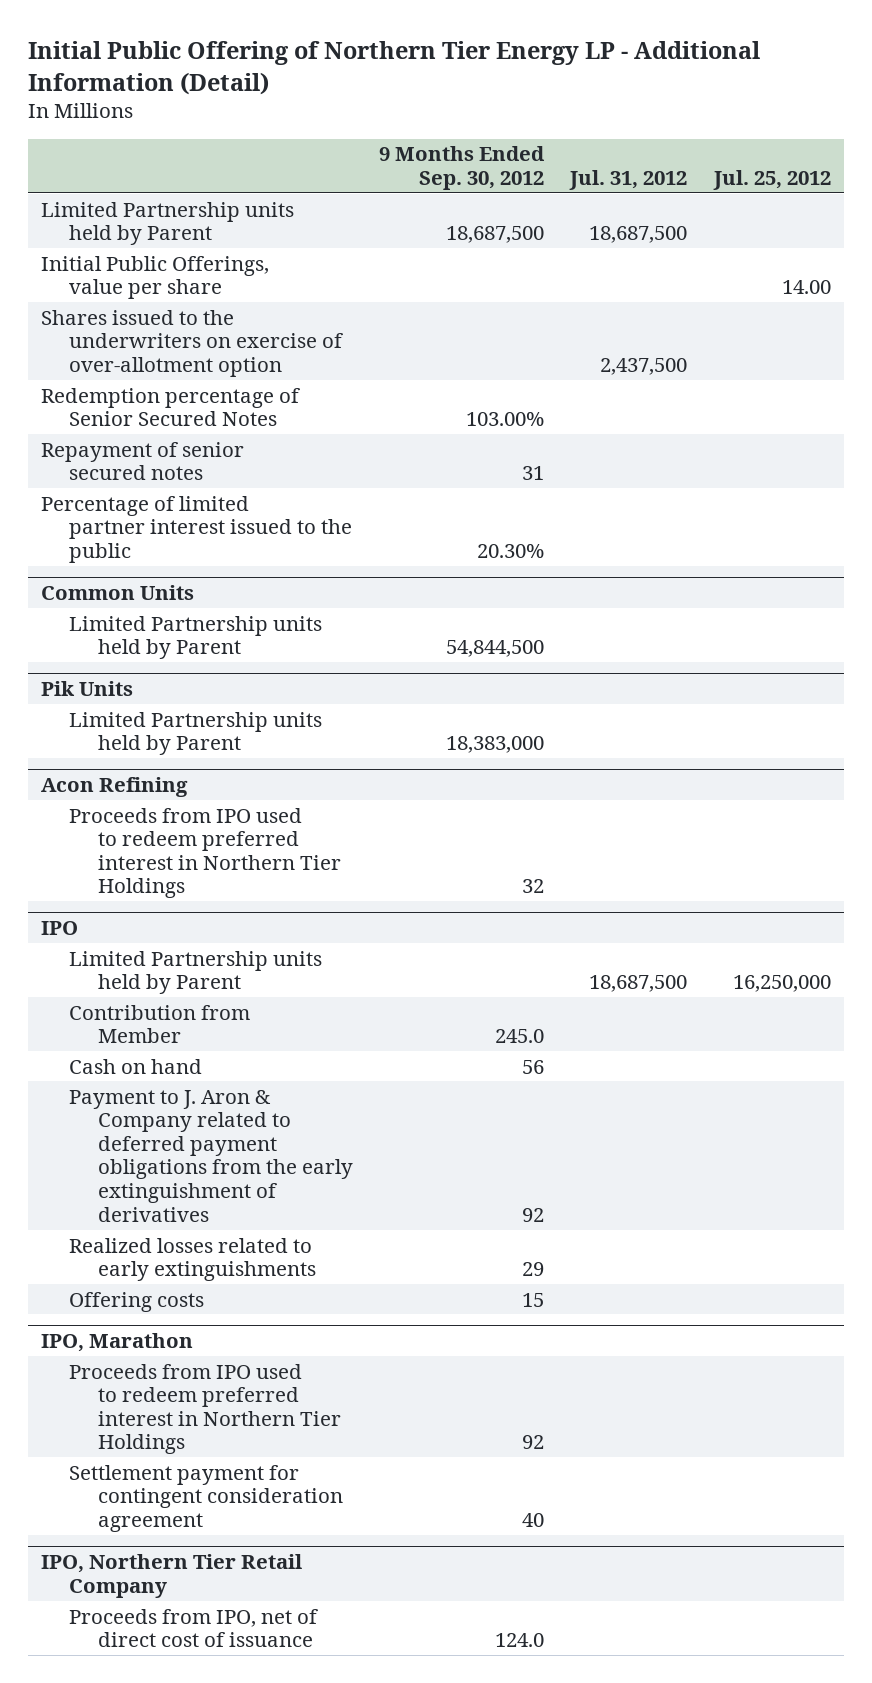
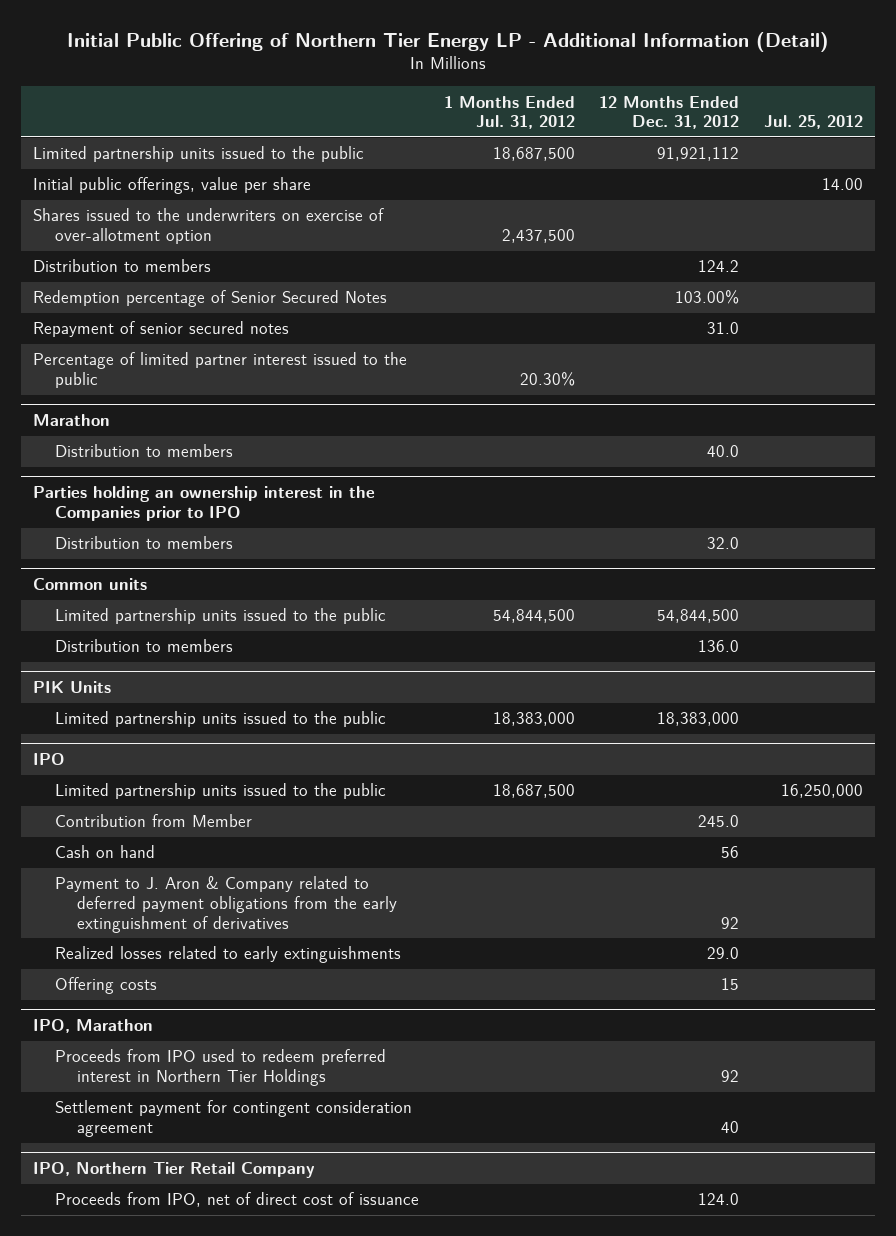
[379,146,546,190] 9 Months Ended Sep. 30, 2012 -> none
[569,169,688,190] Jul. 31, 2012 -> none
none -> [443,95,575,130] 1 Months Ended Jul. 31, 2012
none -> [599,95,740,130] 12 Months Ended Dec. 31, 2012
[40,201,294,246] Limited Partnership units held by Parent -> [32,146,364,163] Limited partnership units issued to the public
[40,255,269,300] Initial Public Offerings, value per share -> [32,177,311,195] Initial public offerings, value per share
none -> [32,259,211,273] Distribution to members
[40,777,188,798] Acon Refining -> none
[69,807,341,899] Proceeds from IPO used to redeem preferred interest in Northern Tier Holdings -> none
none -> [32,414,110,427] Marathon
none -> [54,444,233,458] Distribution to members
none -> [32,486,375,521] Parties holding an ownership interest in the Companies prior to IPO
none -> [54,536,233,550] Distribution to members
[40,585,194,601] Common Units -> [32,578,147,591] Common units
[69,615,323,660] Limited Partnership units held by Parent -> [54,608,386,625] Limited partnership units issued to the public
none -> [54,639,233,653] Distribution to members
[40,681,133,697] Pik Units -> [32,681,111,694] PIK Units
[69,711,323,756] Limited Partnership units held by Parent -> [54,711,386,728] Limited partnership units issued to the public
[69,950,323,995] Limited Partnership units held by Parent -> [54,783,386,800] Limited partnership units issued to the public

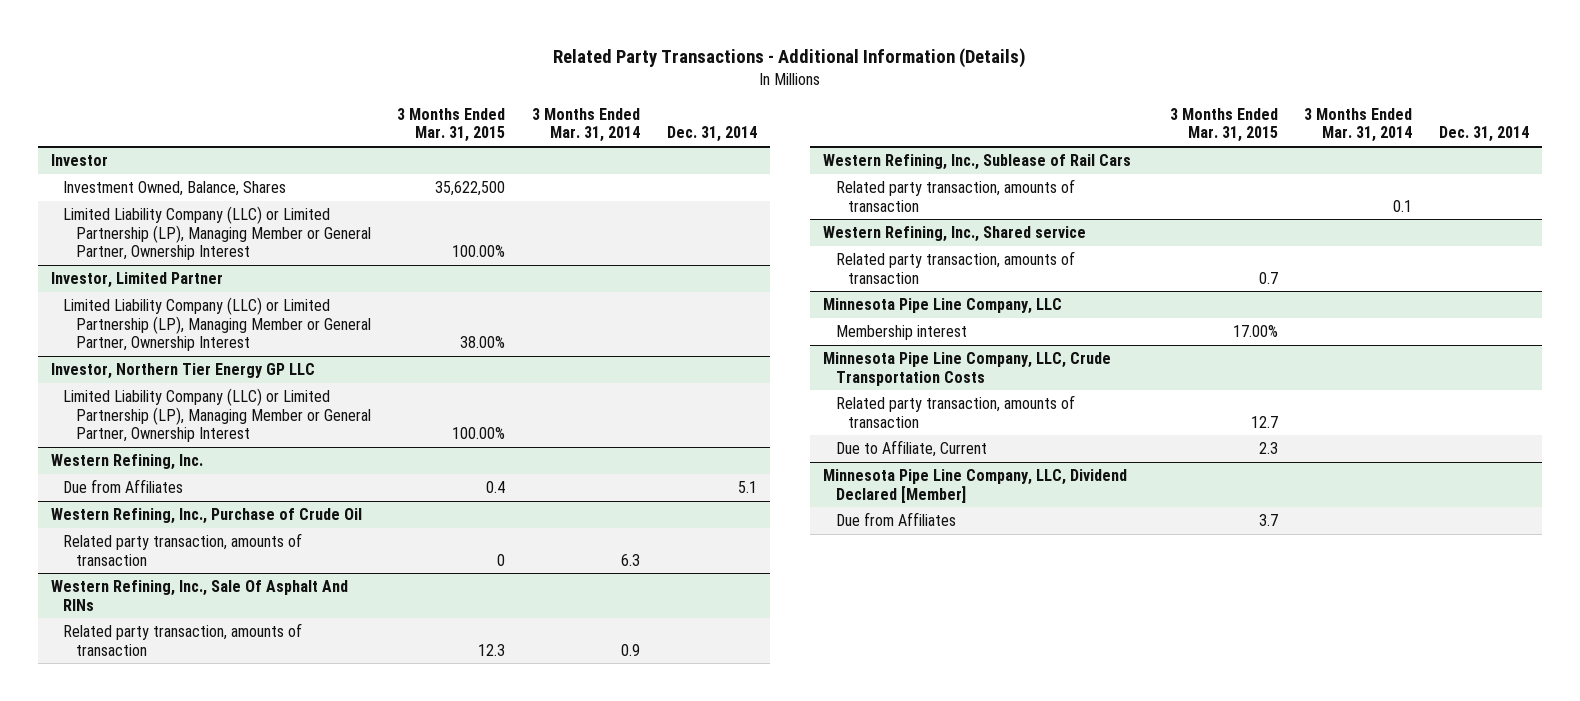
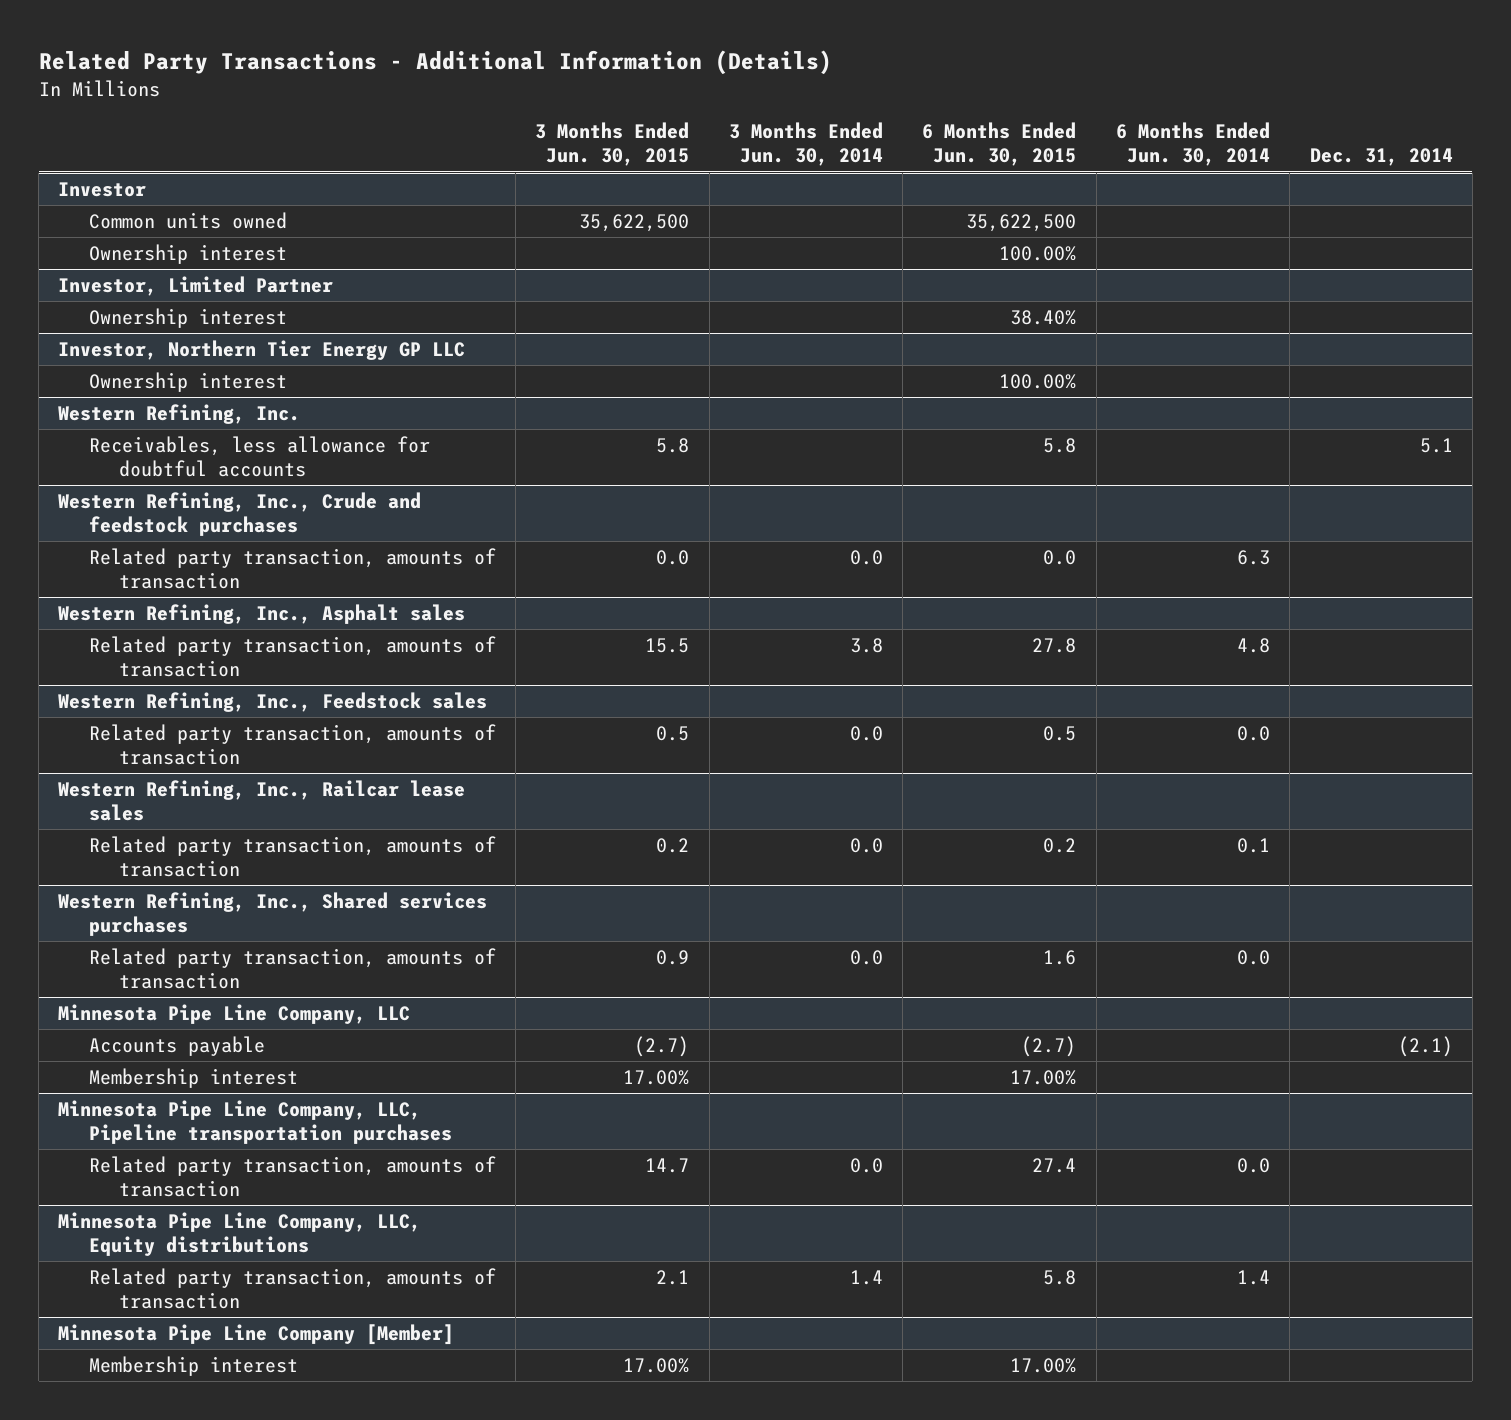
[397,107,506,143] 3 Months Ended Mar. 31, 2015 -> none
[531,107,640,143] 3 Months Ended Mar. 31, 2014 -> none
none -> [535,122,690,167] 3 Months Ended Jun. 30, 2015
none -> [728,122,883,167] 3 Months Ended Jun. 30, 2014
none -> [922,122,1077,167] 6 Months Ended Jun. 30, 2015
none -> [1116,122,1271,167] 6 Months Ended Jun. 30, 2014
[63,181,287,197] Investment Owned, Balance, Shares -> [88,212,287,230] Common units owned
[63,206,371,261] Limited Liability Company (LLC) or Limited Partnership (LP), Managing Member or General Partner, Ownership Interest -> [88,244,287,265] Ownership interest
[63,297,371,352] Limited Liability Company (LLC) or Limited Partnership (LP), Managing Member or General Partner, Ownership Interest -> [88,308,287,329] Ownership interest
[63,388,371,443] Limited Liability Company (LLC) or Limited Partnership (LP), Managing Member or General Partner, Ownership Interest -> [88,372,287,393] Ownership interest
[51,508,363,525] Western Refining, Inc., Purchase of Crude Oil -> none
[63,533,303,566] Related party transaction, amounts of transaction -> none
[51,580,349,611] Western Refining, Inc., Sale Of Asphalt And RINs -> none
[63,623,303,656] Related party transaction, amounts of transaction -> none
[823,154,1132,171] Western Refining, Inc., Sublease of Rail Cars -> none
[835,179,1075,212] Related party transaction, amounts of transaction -> none
[63,479,184,494] Due from Affiliates -> [88,436,430,478] Receivables, less allowance for doubtful accounts
none -> [58,492,422,537] Western Refining, Inc., Crude and feedstock purchases
none -> [88,548,496,590] Related party transaction, amounts of transaction
none -> [58,604,466,625] Western Refining, Inc., Asphalt sales
none -> [88,636,496,678] Related party transaction, amounts of transaction
none -> [58,692,488,713] Western Refining, Inc., Feedstock sales
none -> [88,724,496,766] Related party transaction, amounts of transaction
none -> [58,780,466,822] Western Refining, Inc., Railcar lease sales
none -> [88,836,496,878] Related party transaction, amounts of transaction
[823,226,1087,243] Western Refining, Inc., Shared service -> [58,892,488,937] Western Refining, Inc., Shared services purchases
none -> [88,1036,265,1057] Accounts payable
[823,352,1112,386] Minnesota Pipe Line Company, LLC, Crude Transportation Costs -> [58,1100,452,1145] Minnesota Pipe Line Company, LLC, Pipeline transportation purchases
[835,440,987,458] Due to Affiliate, Current -> none
[835,512,956,527] Due from Affiliates -> none
none -> [58,1212,422,1257] Minnesota Pipe Line Company, LLC, Equity distributions
none -> [88,1268,496,1310] Related party transaction, amounts of transaction
[823,469,1128,503] Minnesota Pipe Line Company, LLC, Dividend Declared [Member] -> [58,1324,455,1346] Minnesota Pipe Line Company [Member]
none -> [88,1356,298,1377] Membership interest

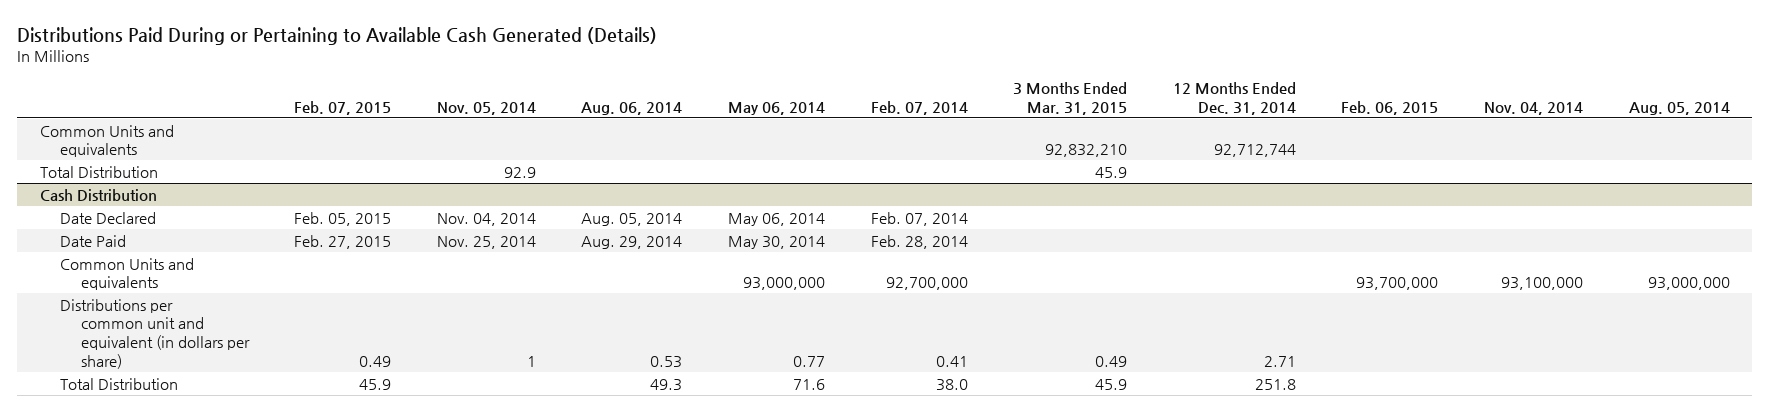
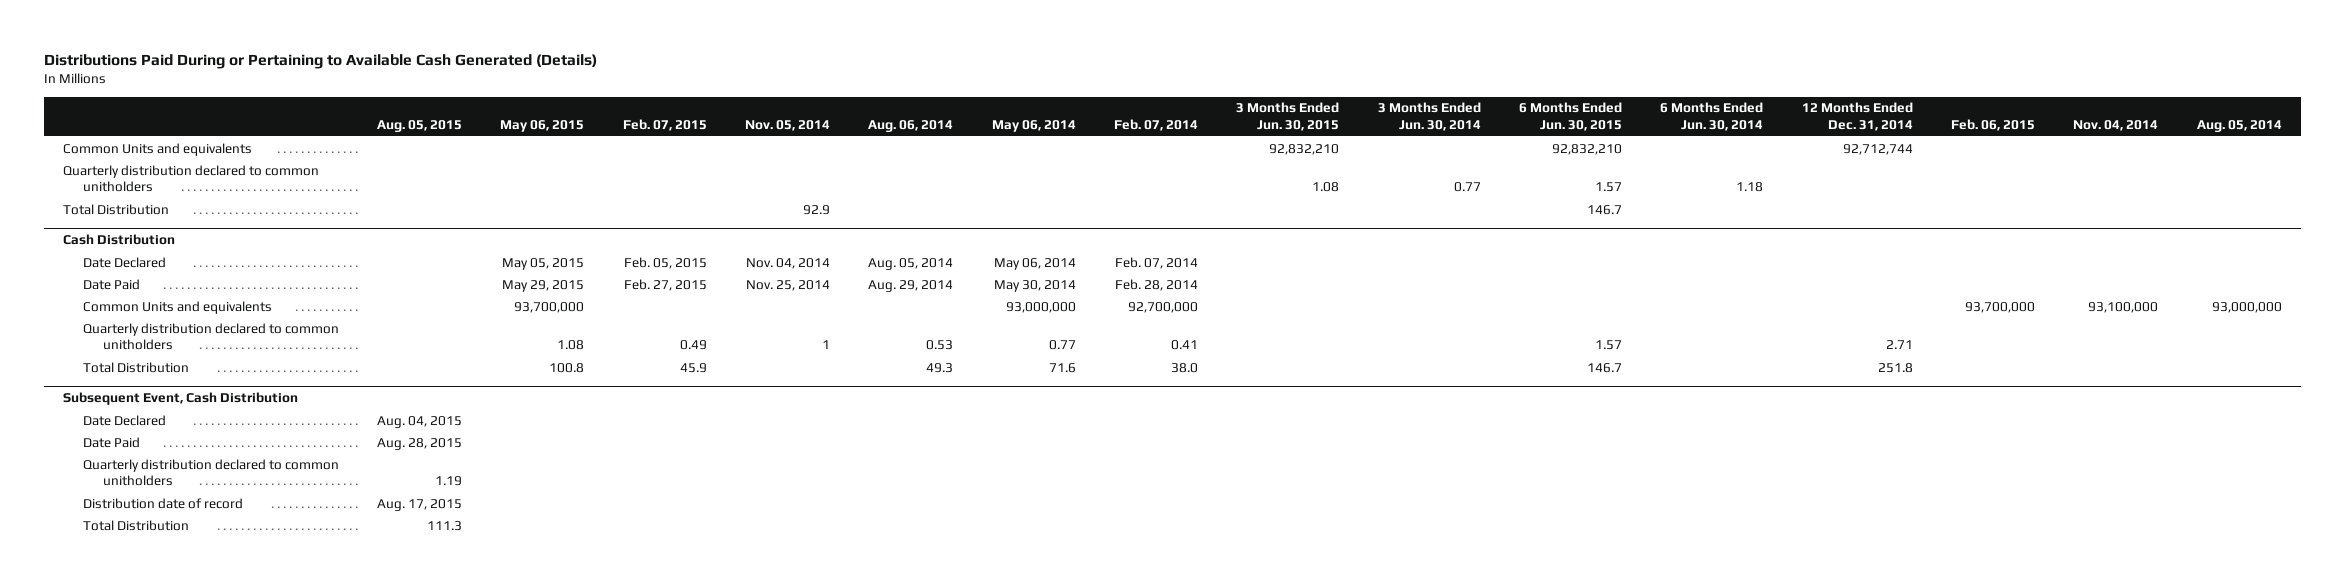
[1013,82,1128,115] 3 Months Ended Mar. 31, 2015 -> none
none -> [377,120,463,133] Aug. 05, 2015
none -> [500,120,585,133] May 06, 2015
none -> [1236,102,1340,132] 3 Months Ended Jun. 30, 2015
none -> [1377,102,1481,132] 3 Months Ended Jun. 30, 2014
none -> [1519,102,1623,132] 6 Months Ended Jun. 30, 2015
none -> [1660,102,1764,132] 6 Months Ended Jun. 30, 2014
none -> [62,164,319,193] Quarterly distribution declared to common unitholders
[60,298,250,369] Distributions per common unit and equivalent (in dollars per share) -> [82,322,339,351] Quarterly distribution declared to common unitholders
none -> [62,392,298,406] Subsequent Event, Cash Distribution
none -> [82,414,166,426] Date Declared
none -> [82,436,140,448] Date Paid
none -> [82,458,339,487] Quarterly distribution declared to common unitholders
none -> [82,497,243,509] Distribution date of record
none -> [82,519,189,531] Total Distribution

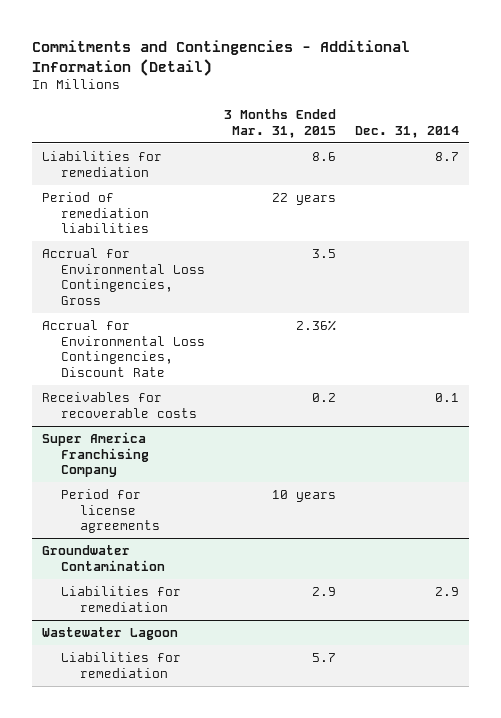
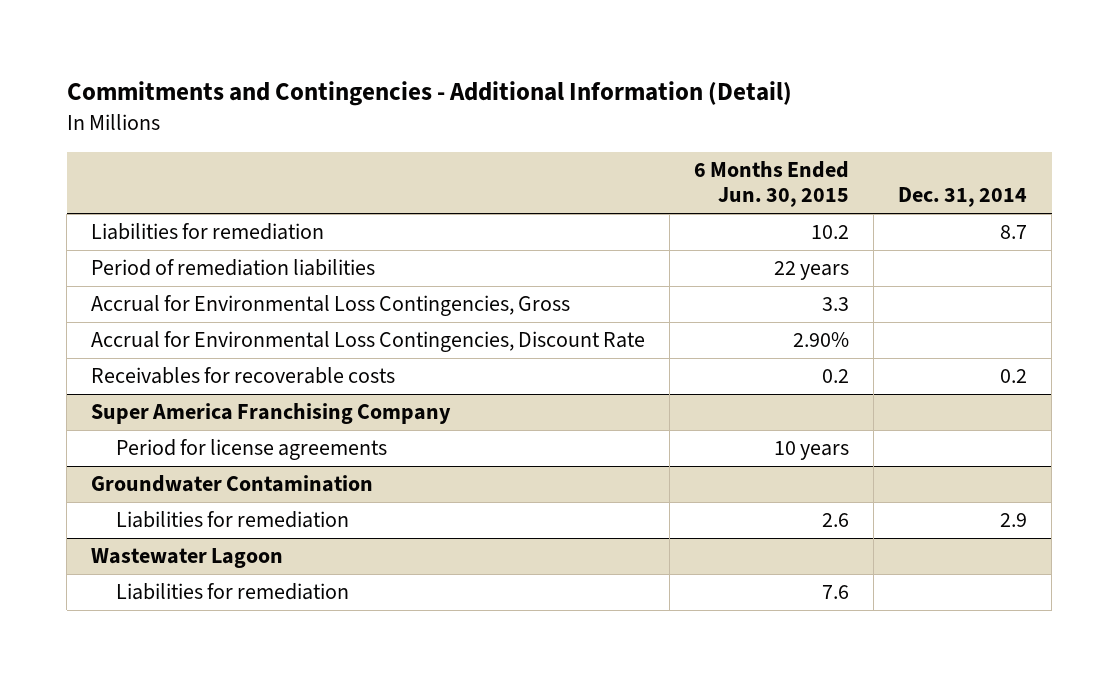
[224,108,337,138] 3 Months Ended Mar. 31, 2015 -> none
none -> [694,160,850,208] 6 Months Ended Jun. 30, 2015
[435,393,460,403] 0.1 -> [1000,369,1028,384] 0.2

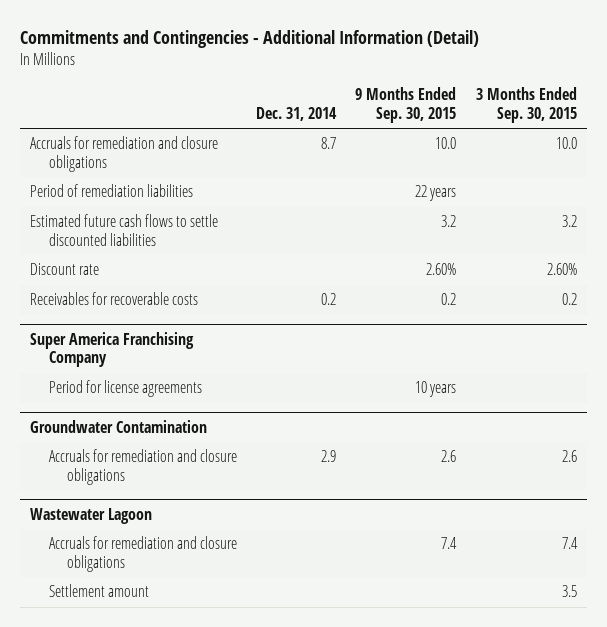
[694,160,850,208] 6 Months Ended Jun. 30, 2015 -> none
none -> [355,87,457,123] 9 Months Ended Sep. 30, 2015
none -> [475,87,577,123] 3 Months Ended Sep. 30, 2015
[91,223,325,241] Liabilities for remediation -> [29,136,218,172] Accruals for remediation and closure obligations
[91,295,571,317] Accrual for Environmental Loss Contingencies, Gross -> [29,214,218,246] Estimated future cash flows to settle discounted liabilities
[91,331,646,353] Accrual for Environmental Loss Contingencies, Discount Rate -> [29,263,99,276] Discount rate
[115,511,349,529] Liabilities for remediation -> [48,449,237,485] Accruals for remediation and closure obligations
[115,583,349,601] Liabilities for remediation -> [48,536,237,572] Accruals for remediation and closure obligations
none -> [48,584,149,598] Settlement amount

